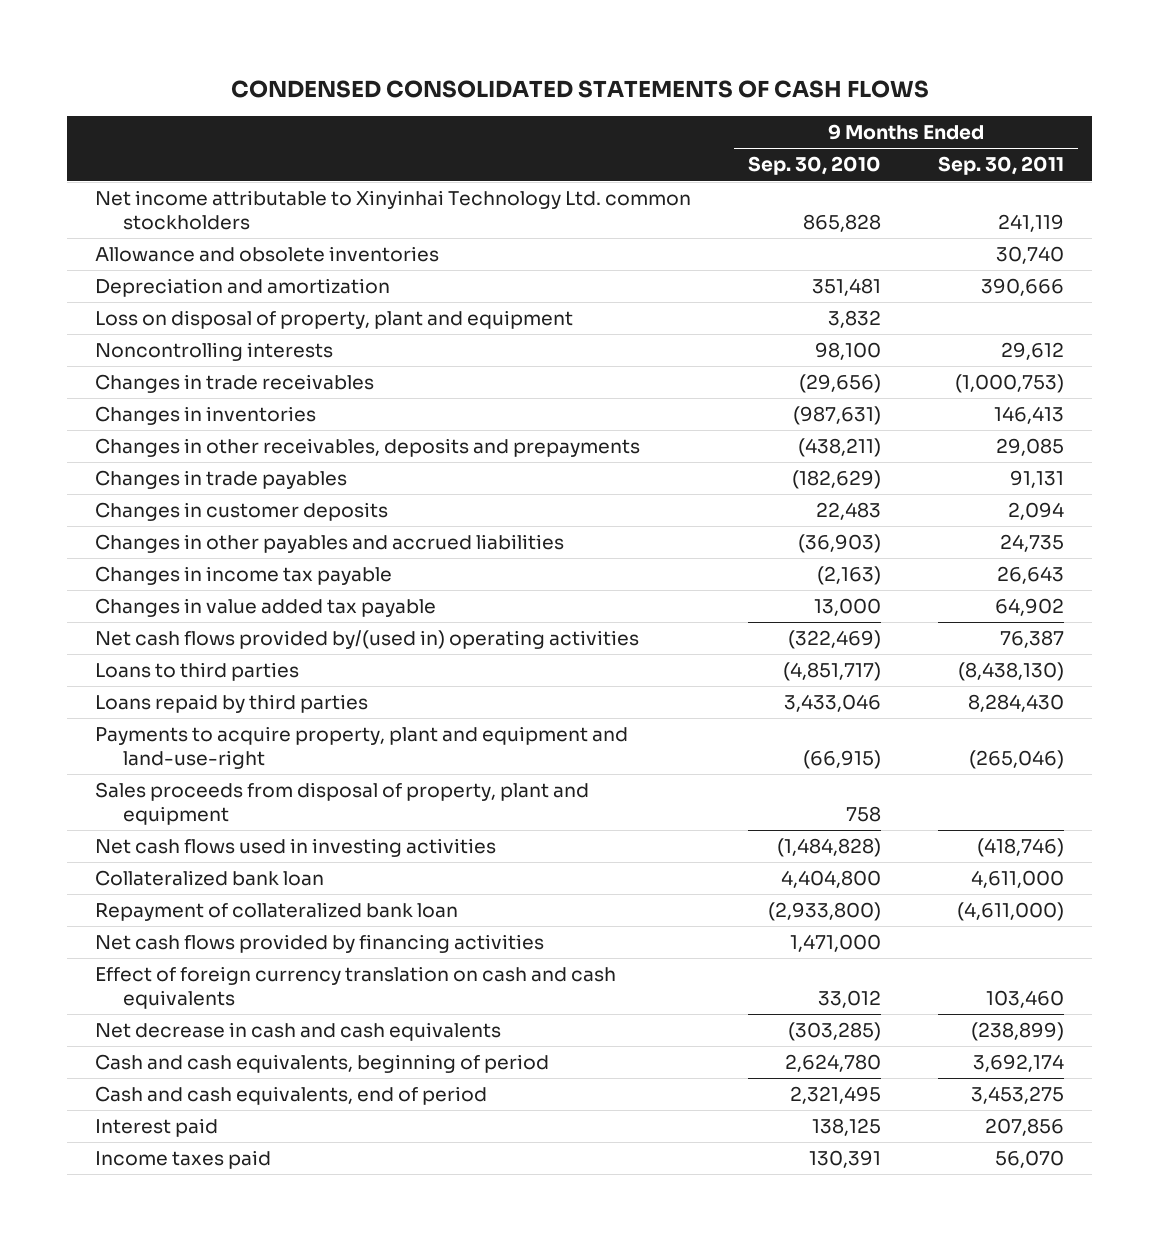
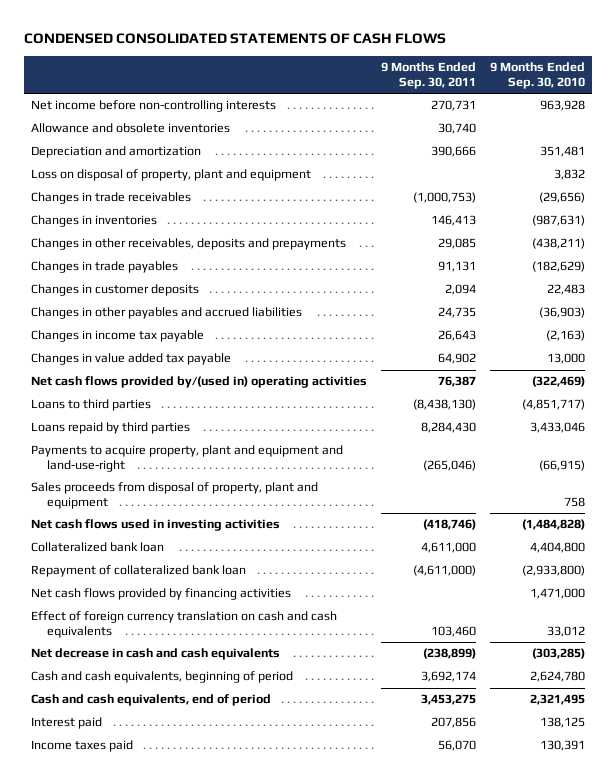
[95,190,692,231] Net income attributable to Xinyinhai Technology Ltd. common stockholders -> none
none -> [30,100,276,113] Net income before non-controlling interests
[95,342,334,362] Noncontrolling interests -> none

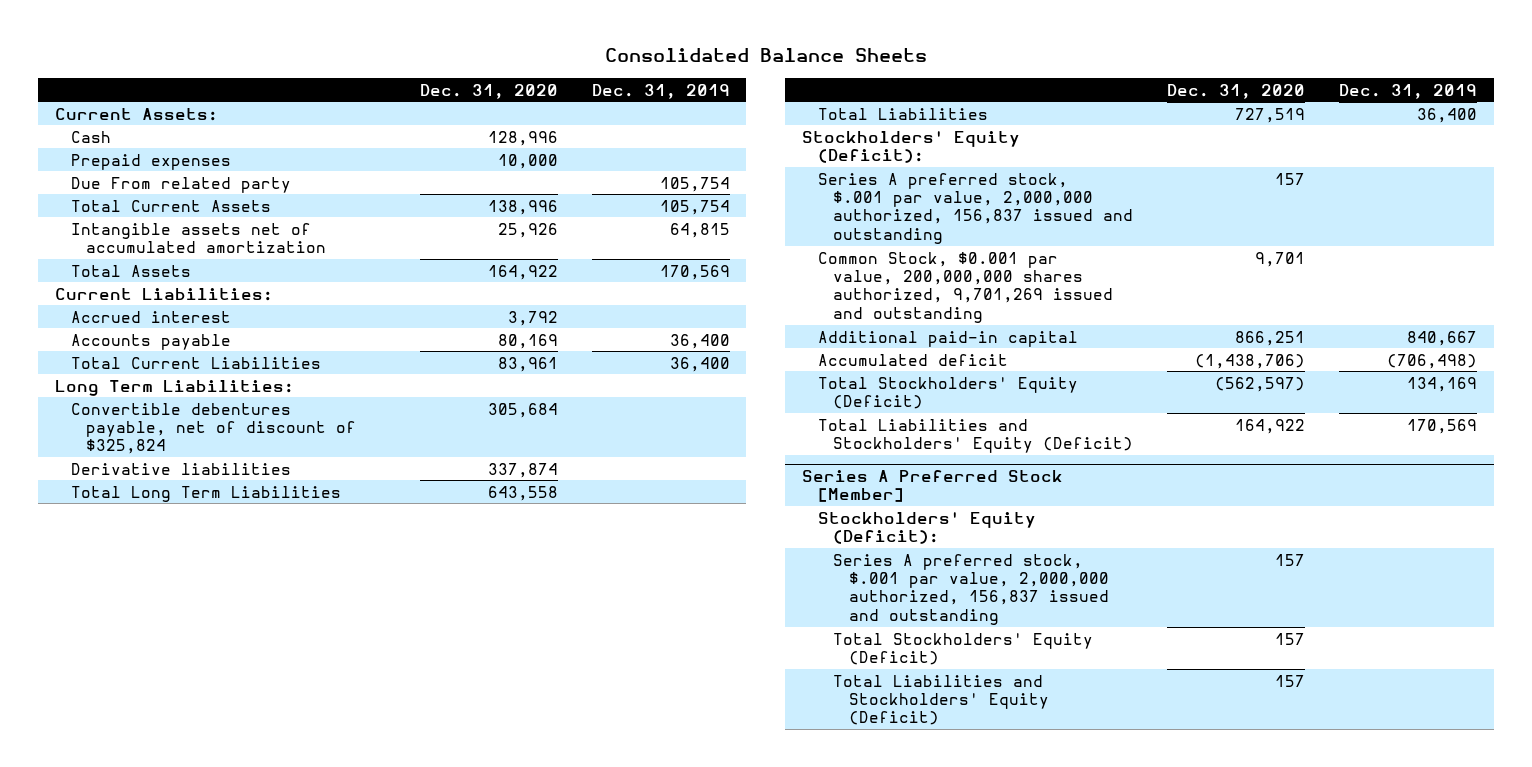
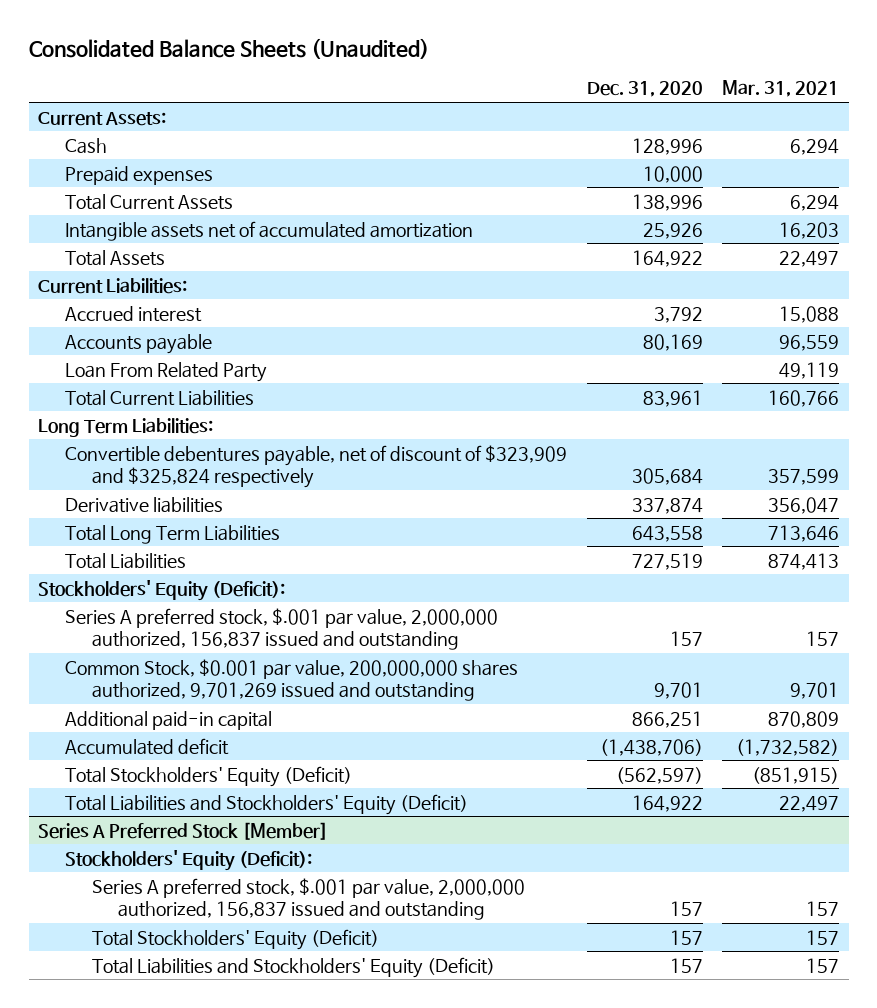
[604,48,927,63] Consolidated Balance Sheets -> [28,38,429,60] Consolidated Balance Sheets (Unaudited)
[591,83,730,99] Dec. 31, 2019 -> none
none -> [722,80,840,98] Mar. 31, 2021
[70,176,291,193] Due From related party -> none
none -> [65,361,268,382] Loan From Related Party
[70,402,357,455] Convertible debentures payable, net of discount of $325,824 -> [65,444,568,488] Convertible debentures payable, net of discount of $323,909 and $325,824 respectively

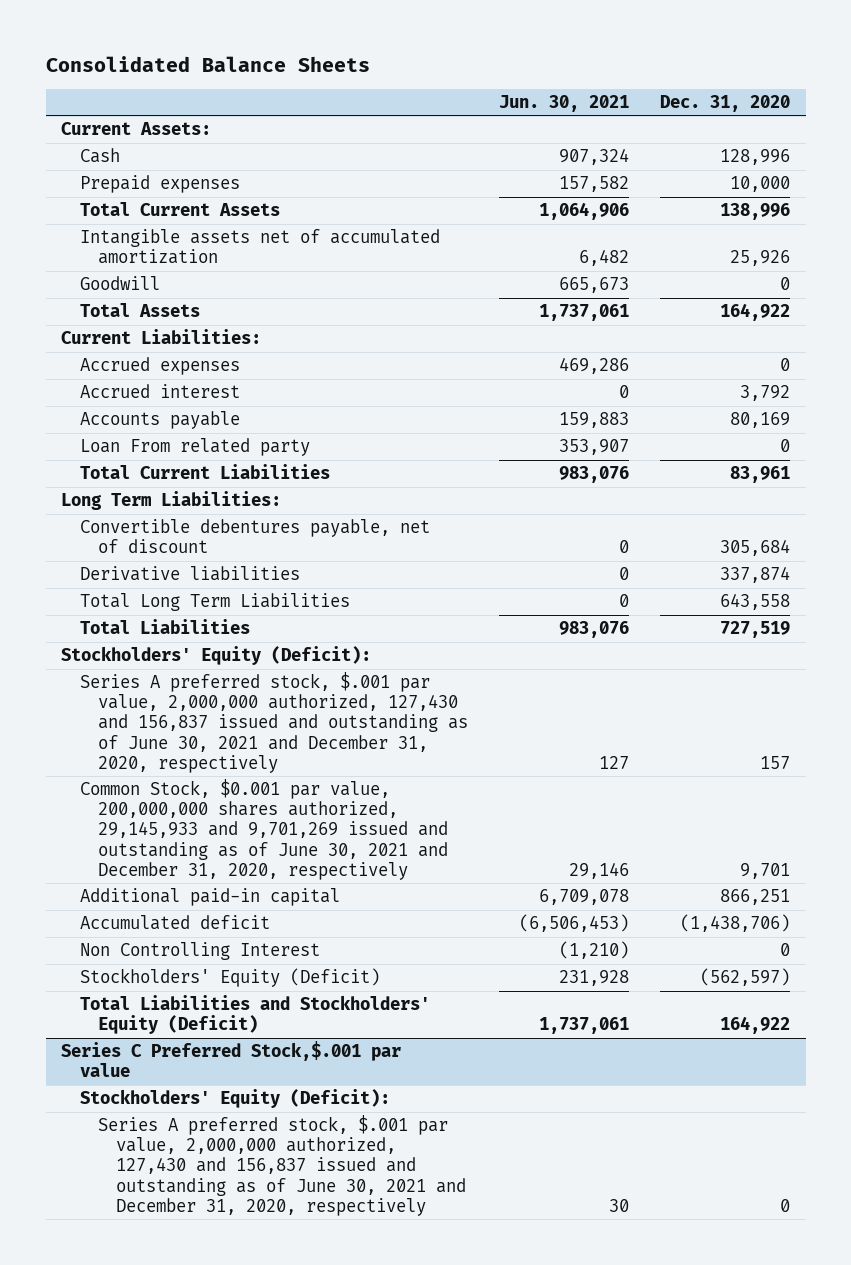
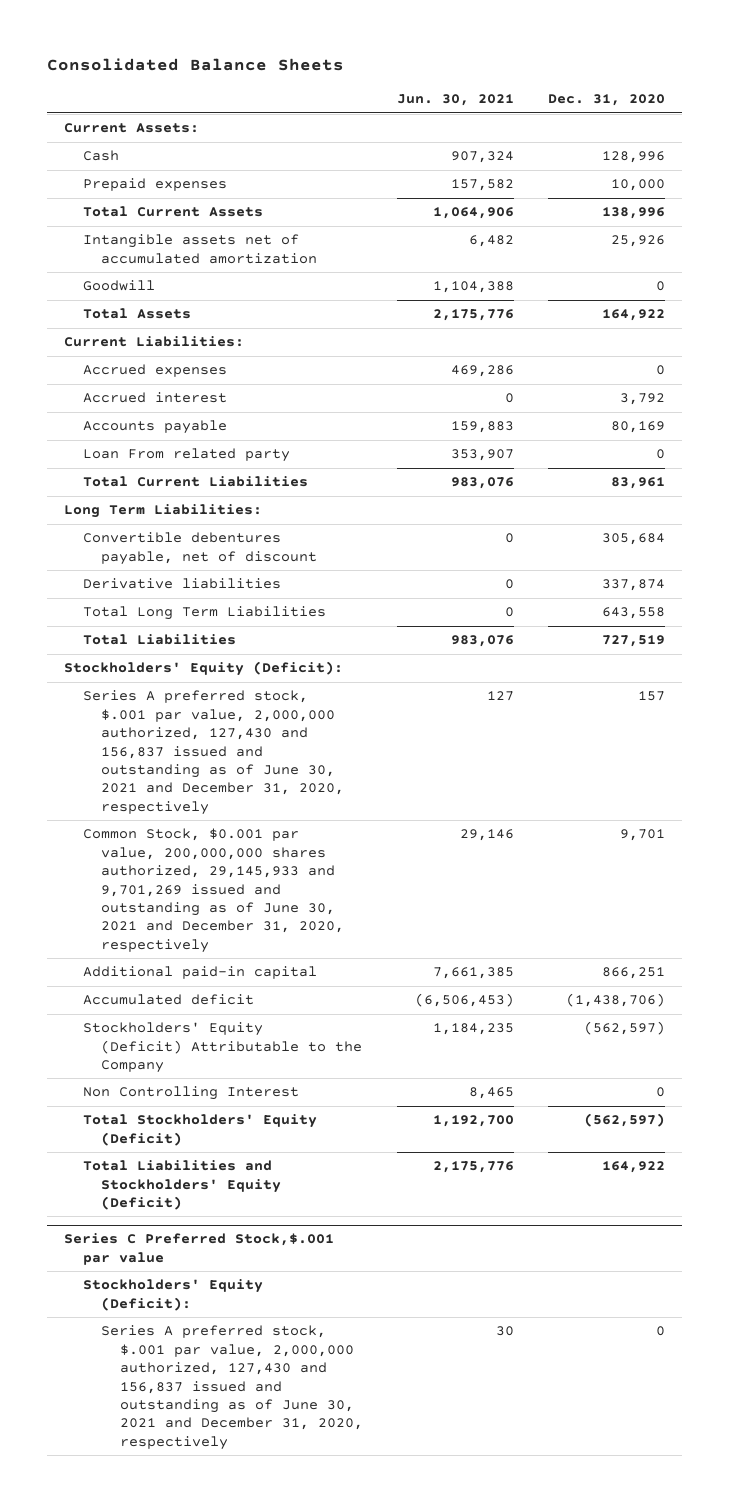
[558,277,629,294] 665,673 -> [433,281,515,294] 1,104,388
[538,304,629,322] 1,737,061 -> [433,309,515,322] 2,175,776
[538,889,629,906] 6,709,078 -> [433,967,515,980] 7,661,385
none -> [82,1022,363,1074] Stockholders' Equity (Deficit) Attributable to the Company
[558,941,629,960] (1,210) -> [469,1087,515,1100] 8,465
[79,968,380,988] Stockholders' Equity (Deficit) -> [82,1114,317,1146] Total Stockholders' Equity (Deficit)
[558,970,629,987] 231,928 -> [433,1115,515,1128] 1,192,700
[538,1017,629,1035] 1,737,061 -> [433,1161,515,1174] 2,175,776

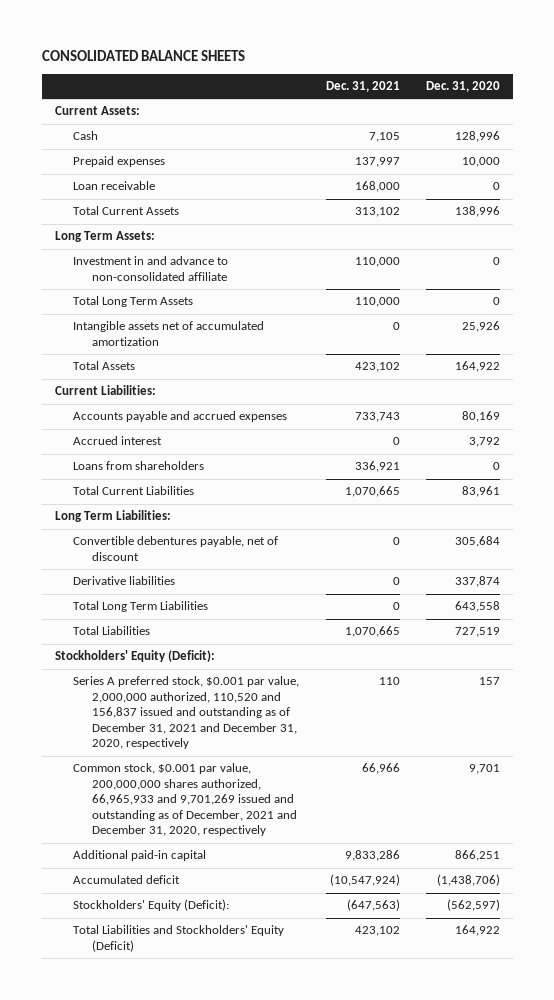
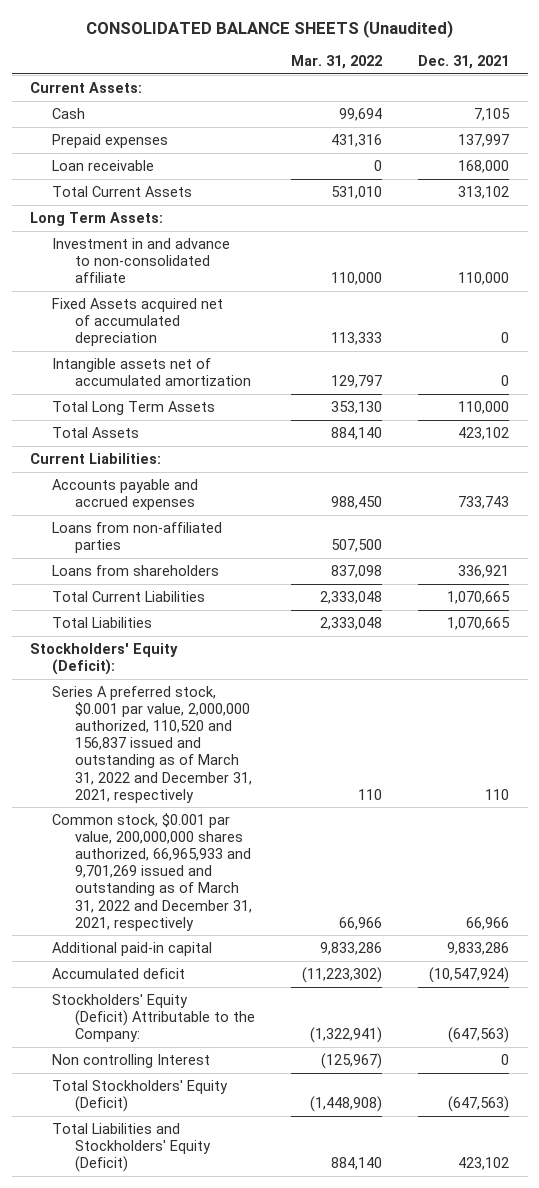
[41,50,245,62] CONSOLIDATED BALANCE SHEETS -> [85,19,453,38] CONSOLIDATED BALANCE SHEETS (Unaudited)
[425,80,500,92] Dec. 31, 2020 -> none
none -> [291,54,383,69] Mar. 31, 2022
none -> [52,297,224,347] Fixed Assets acquired net of accumulated depreciation
[73,296,194,308] Total Long Term Assets -> [52,400,216,415] Total Long Term Assets
[73,436,163,446] Accrued interest -> none
none -> [52,521,223,554] Loans from non-affiliated parties
[54,510,171,523] Long Term Liabilities: -> none
[73,536,279,561] Convertible debentures payable, net of discount -> none
[73,576,176,586] Derivative liabilities -> none
[73,601,209,613] Total Long Term Liabilities -> none
[73,676,300,750] Series A preferred stock, $0.001 par value, 2,000,000 authorized, 110,520 and 156,837 issued and outstanding as of December 31, 2021 and December 31, 2020, respectively -> [52,685,252,803] Series A preferred stock, $0.001 par value, 2,000,000 authorized, 110,520 and 156,837 issued and outstanding as of March 31, 2022 and December 31, 2021, respectively
[73,763,298,837] Common stock, $0.001 par value, 200,000,000 shares authorized, 66,965,933 and 9,701,269 issued and outstanding as of December, 2021 and December 31, 2020, respectively -> [52,812,252,931] Common stock, $0.001 par value, 200,000,000 shares authorized, 66,965,933 and 9,701,269 issued and outstanding as of March 31, 2022 and December 31, 2021, respectively
[73,899,230,912] Stockholders' Equity (Deficit): -> [52,993,255,1043] Stockholders' Equity (Deficit) Attributable to the Company:
none -> [52,1053,211,1068] Non controlling Interest
none -> [52,1079,229,1113] Total Stockholders' Equity (Deficit)

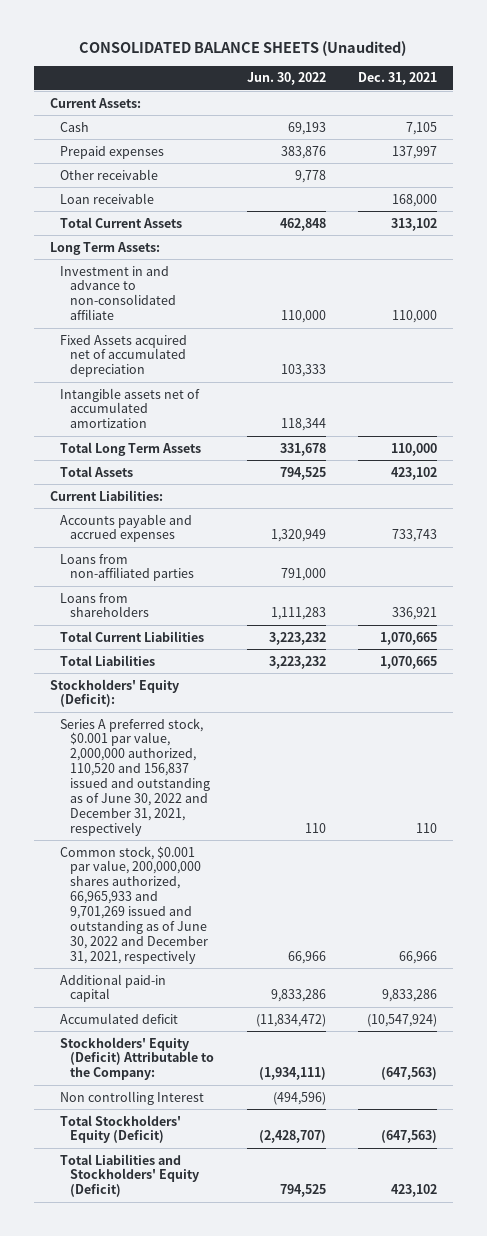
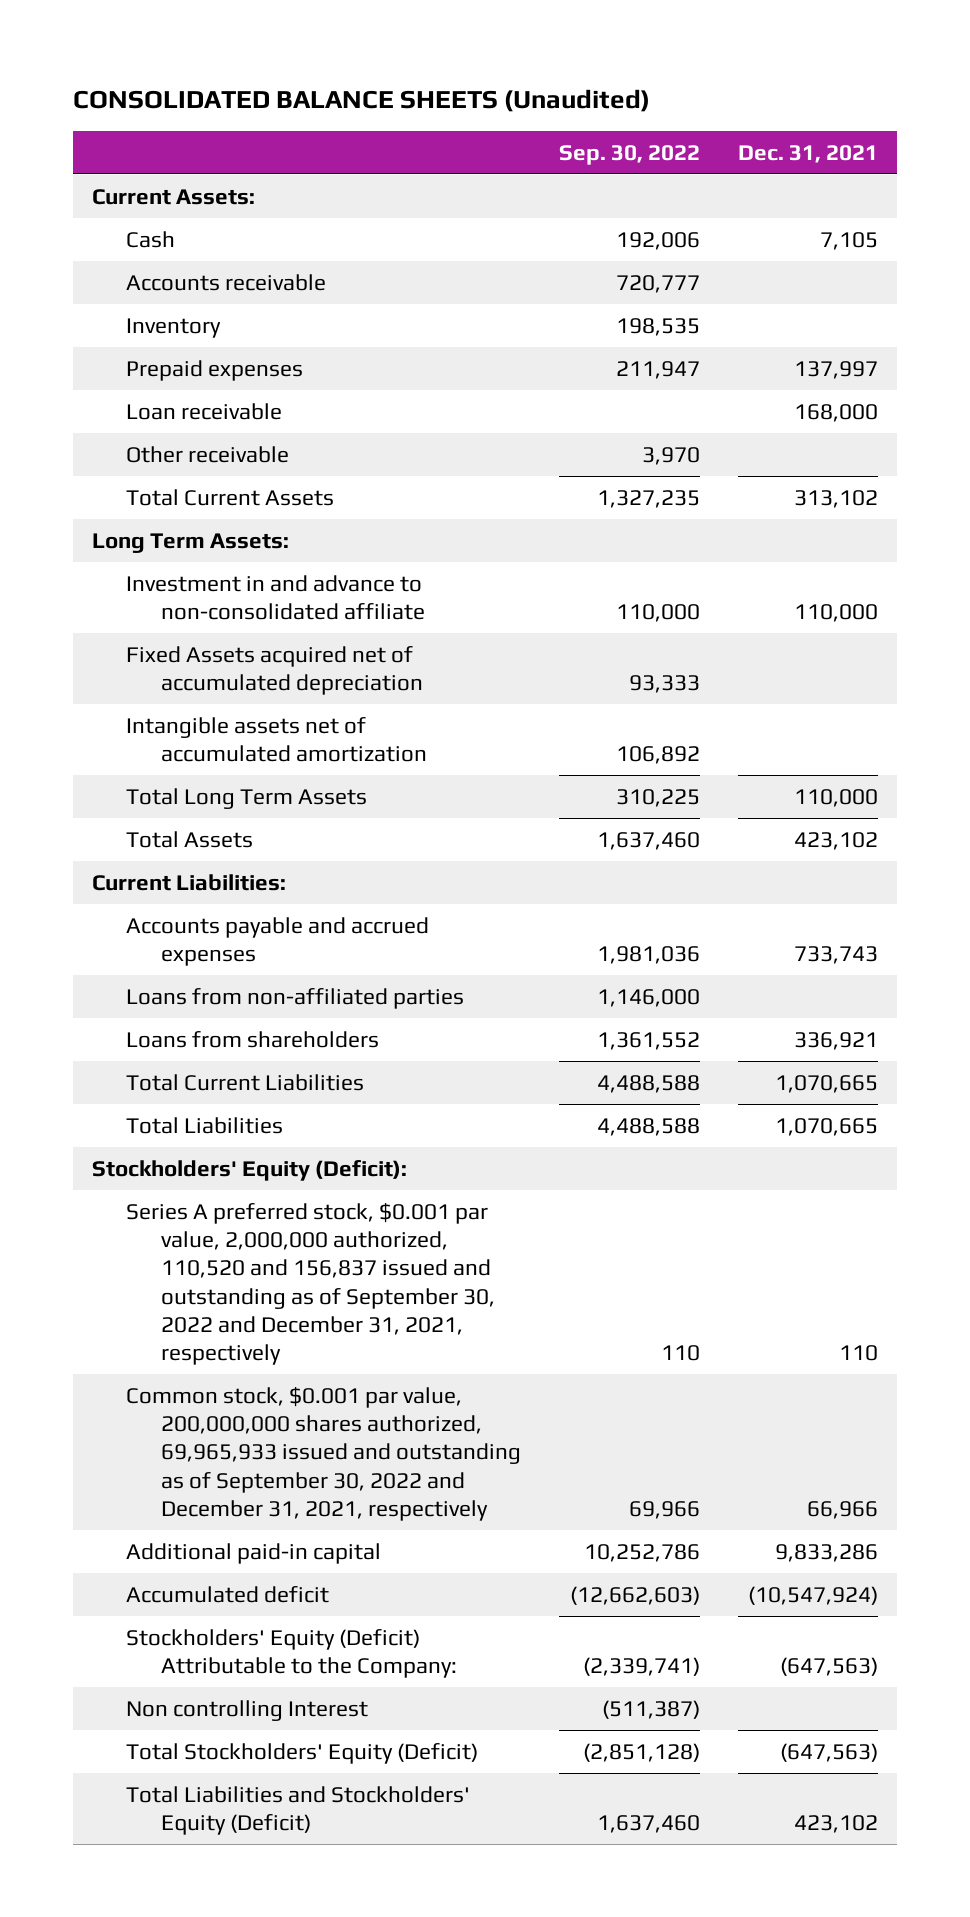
[246,72,326,86] Jun. 30, 2022 -> none
none -> [558,144,700,165] Sep. 30, 2022
none -> [126,273,327,291] Accounts receivable
none -> [126,317,222,338] Inventory
[60,168,159,180] Other receivable -> [126,445,290,463] Other receivable
[60,717,211,836] Series A preferred stock, $0.001 par value, 2,000,000 authorized, 110,520 and 156,837 issued and outstanding as of June 30, 2022 and December 31, 2021, respectively -> [126,1202,495,1366] Series A preferred stock, $0.001 par value, 2,000,000 authorized, 110,520 and 156,837 issued and outstanding as of September 30, 2022 and December 31, 2021, respectively
[60,845,209,964] Common stock, $0.001 par value, 200,000,000 shares authorized, 66,965,933 and 9,701,269 issued and outstanding as of June 30, 2022 and December 31, 2021, respectively -> [126,1386,521,1522] Common stock, $0.001 par value, 200,000,000 shares authorized, 69,965,933 issued and outstanding as of September 30, 2022 and December 31, 2021, respectively

